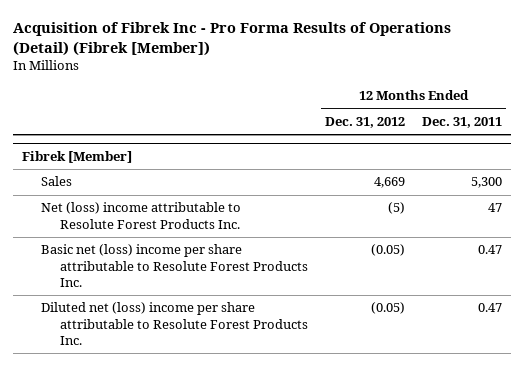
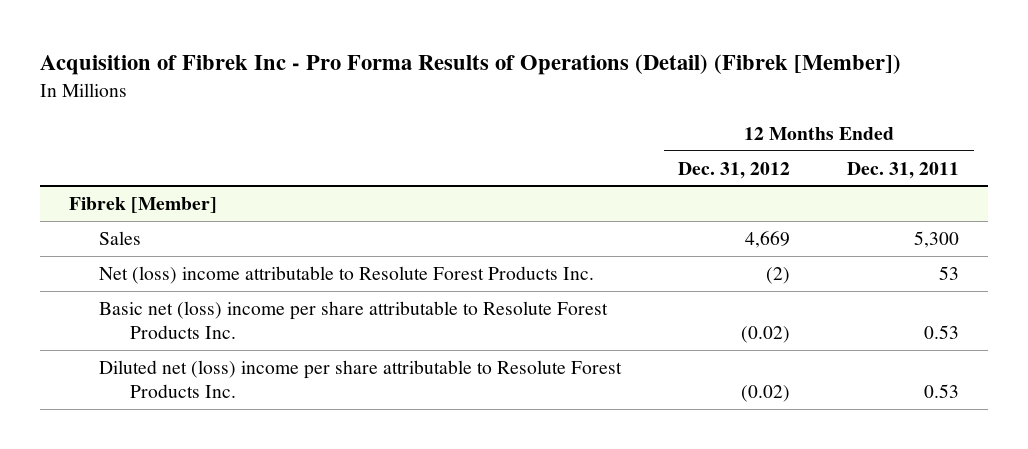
[387,202,405,215] (5) -> [766,266,791,284] (2)
[488,203,503,213] 47 -> [939,265,960,280] 53
[370,244,405,257] (0.05) -> [741,326,791,344] (0.02)
[478,245,503,255] 0.47 -> [924,325,960,340] 0.53
[370,302,405,315] (0.05) -> [741,385,791,403] (0.02)
[478,303,503,313] 0.47 -> [924,384,960,399] 0.53

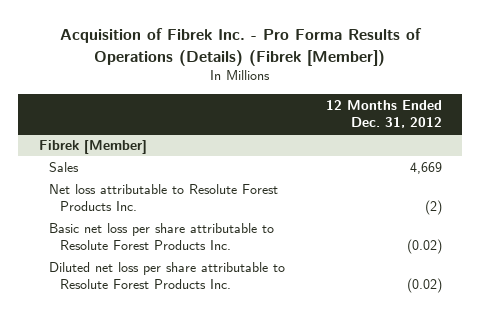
[40,54,902,76] Acquisition of Fibrek Inc - Pro Forma Results of Operations (Detail) (Fibrek [Member]) -> [60,28,423,66] Acquisition of Fibrek Inc. - Pro Forma Results of Operations (Details) (Fibrek [Member])
[847,161,960,179] Dec. 31, 2011 -> none
[99,265,595,284] Net (loss) income attributable to Resolute Forest Products Inc. -> [49,184,279,211] Net loss attributable to Resolute Forest Products Inc.
[99,300,609,340] Basic net (loss) income per share attributable to Resolute Forest Products Inc. -> [49,223,275,250] Basic net loss per share attributable to Resolute Forest Products Inc.
[99,359,623,399] Diluted net (loss) income per share attributable to Resolute Forest Products Inc. -> [49,262,286,289] Diluted net loss per share attributable to Resolute Forest Products Inc.

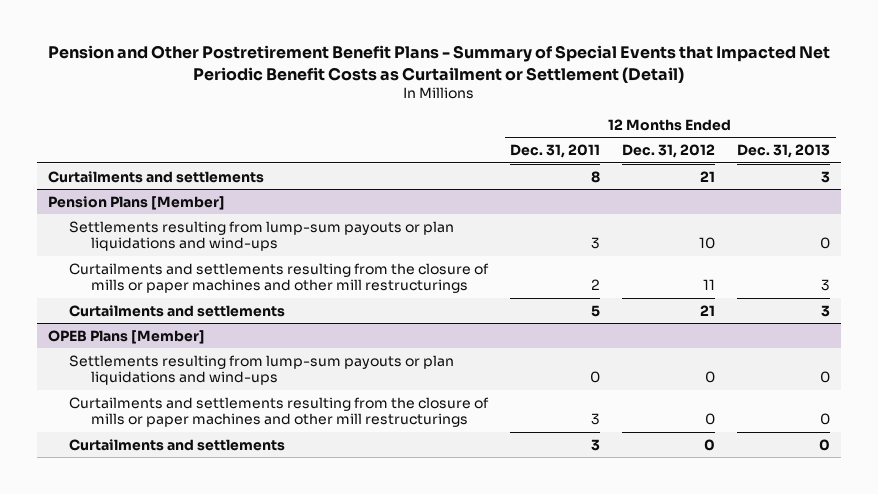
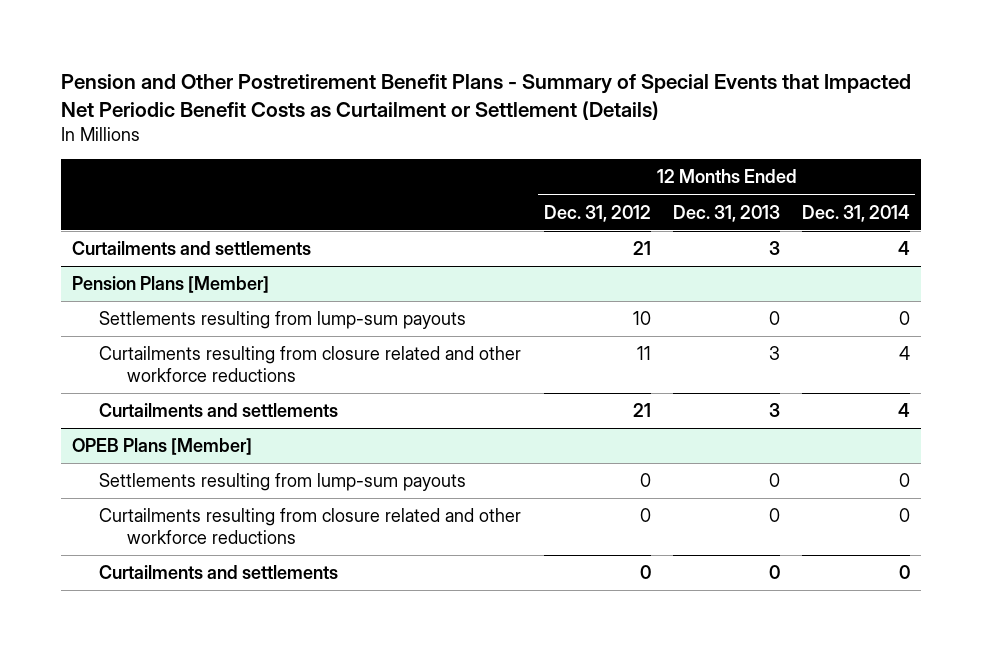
[48,45,831,83] Pension and Other Postretirement Benefit Plans - Summary of Special Events that Impacted Net Periodic Benefit Costs as Curtailment or Settlement (Detail) -> [60,73,911,120] Pension and Other Postretirement Benefit Plans - Summary of Special Events that Impacted Net Periodic Benefit Costs as Curtailment or Settlement (Details)
[510,144,601,159] Dec. 31, 2011 -> none
none -> [801,204,910,222] Dec. 31, 2014
[69,220,455,252] Settlements resulting from lump-sum payouts or plan liquidations and wind-ups -> [99,311,467,330] Settlements resulting from lump-sum payouts
[69,262,490,294] Curtailments and settlements resulting from the closure of mills or paper machines and other mill restructurings -> [99,346,522,383] Curtailments resulting from closure related and other workforce reductions
[69,354,455,386] Settlements resulting from lump-sum payouts or plan liquidations and wind-ups -> [99,473,467,492] Settlements resulting from lump-sum payouts
[69,396,490,428] Curtailments and settlements resulting from the closure of mills or paper machines and other mill restructurings -> [99,508,522,545] Curtailments resulting from closure related and other workforce reductions

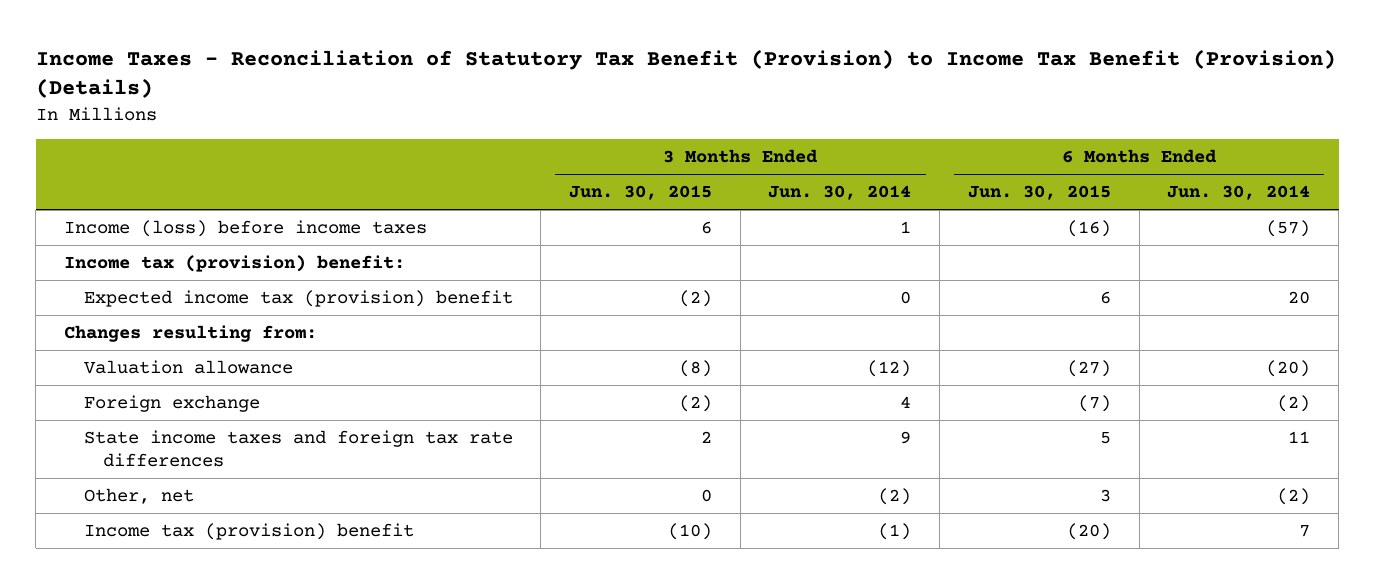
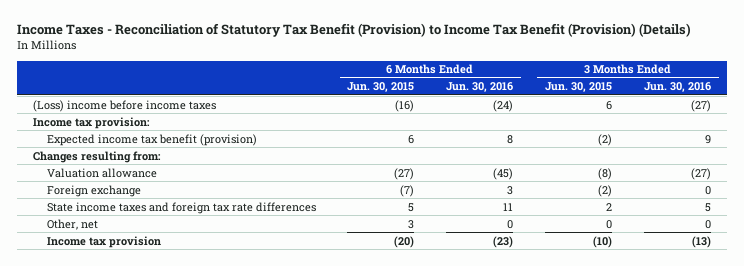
[768,185,912,201] Jun. 30, 2014 -> none
[1167,185,1311,201] Jun. 30, 2014 -> none
none -> [446,82,514,93] Jun. 30, 2016
none -> [644,82,712,93] Jun. 30, 2016
[63,220,427,238] Income (loss) before income taxes -> [32,99,216,112] (Loss) income before income taxes
[63,255,405,273] Income tax (provision) benefit: -> [32,116,150,129] Income tax provision:
[83,290,513,308] Expected income tax (provision) benefit -> [46,133,257,146] Expected income tax benefit (provision)
[83,523,414,541] Income tax (provision) benefit -> [46,235,161,248] Income tax provision

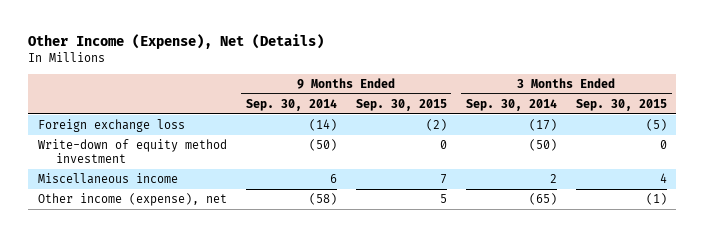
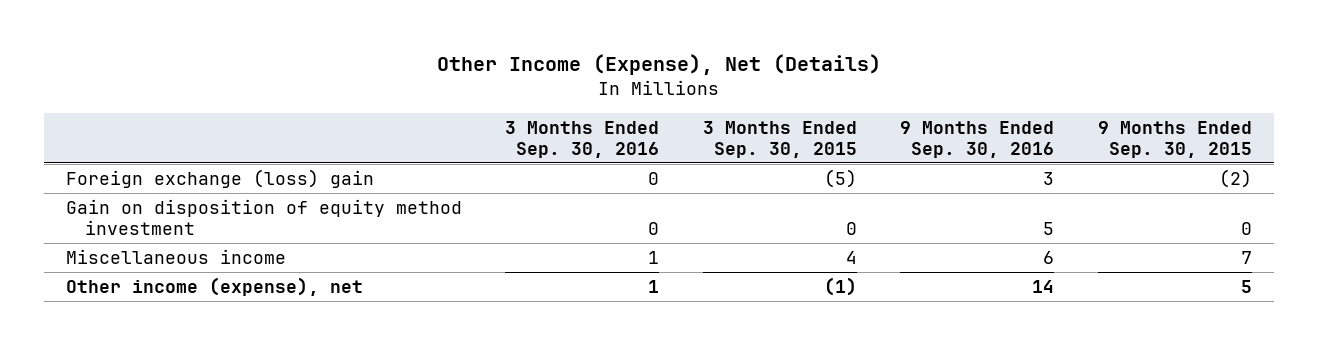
[245,98,337,111] Sep. 30, 2014 -> none
[465,98,557,111] Sep. 30, 2014 -> none
none -> [505,120,660,158] 3 Months Ended Sep. 30, 2016
none -> [900,120,1055,158] 9 Months Ended Sep. 30, 2016
[37,139,227,164] Write-down of equity method investment -> none
[37,119,185,133] Foreign exchange loss -> [65,169,374,189] Foreign exchange (loss) gain
none -> [65,199,462,236] Gain on disposition of equity method investment

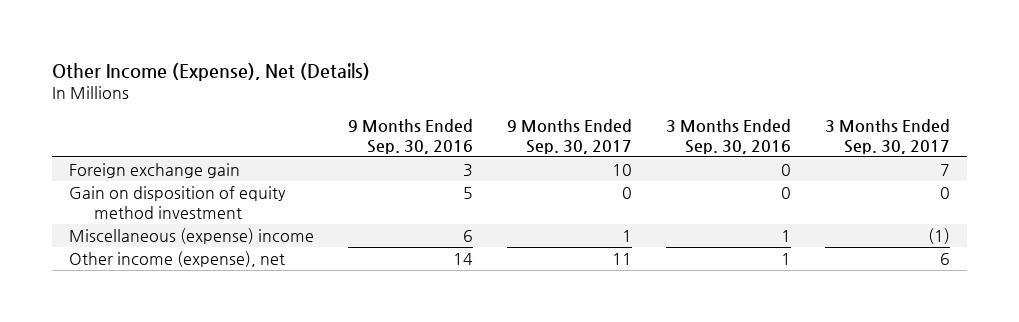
[702,120,857,158] 3 Months Ended Sep. 30, 2015 -> none
[1097,120,1252,158] 9 Months Ended Sep. 30, 2015 -> none
none -> [506,119,632,154] 9 Months Ended Sep. 30, 2017
none -> [824,119,950,154] 3 Months Ended Sep. 30, 2017
[65,169,374,189] Foreign exchange (loss) gain -> [69,163,241,179] Foreign exchange gain
[65,249,286,265] Miscellaneous income -> [69,228,315,245] Miscellaneous (expense) income

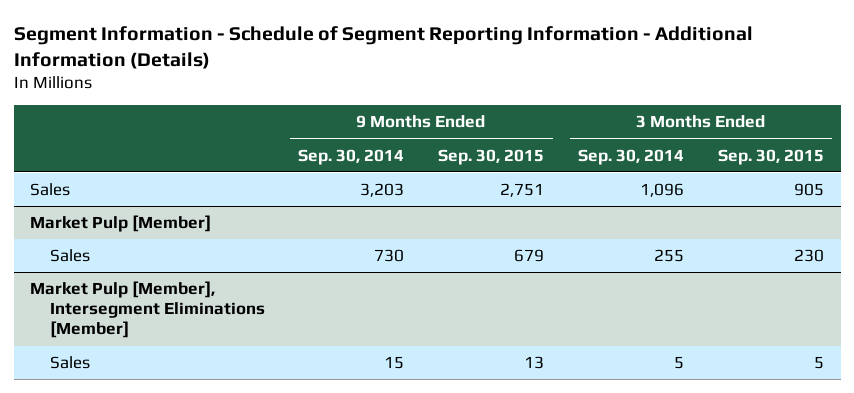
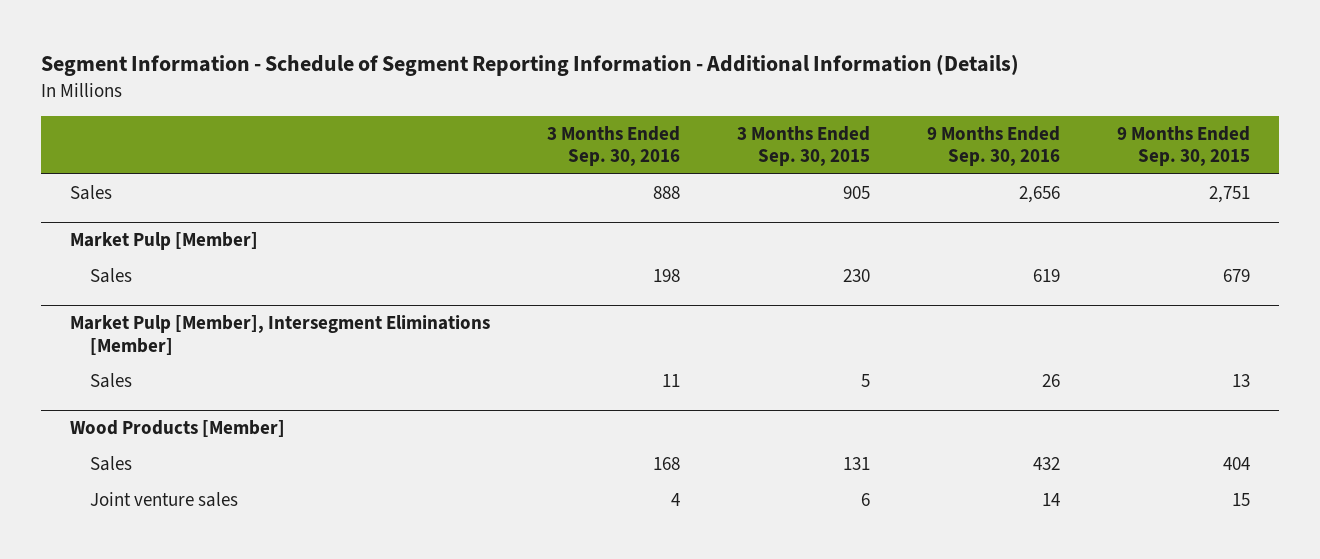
[298,148,405,165] Sep. 30, 2014 -> none
[578,148,685,165] Sep. 30, 2014 -> none
none -> [546,125,680,167] 3 Months Ended Sep. 30, 2016
none -> [927,125,1061,167] 9 Months Ended Sep. 30, 2016
none -> [69,420,285,438] Wood Products [Member]
none -> [90,456,133,472] Sales
none -> [90,492,239,508] Joint venture sales

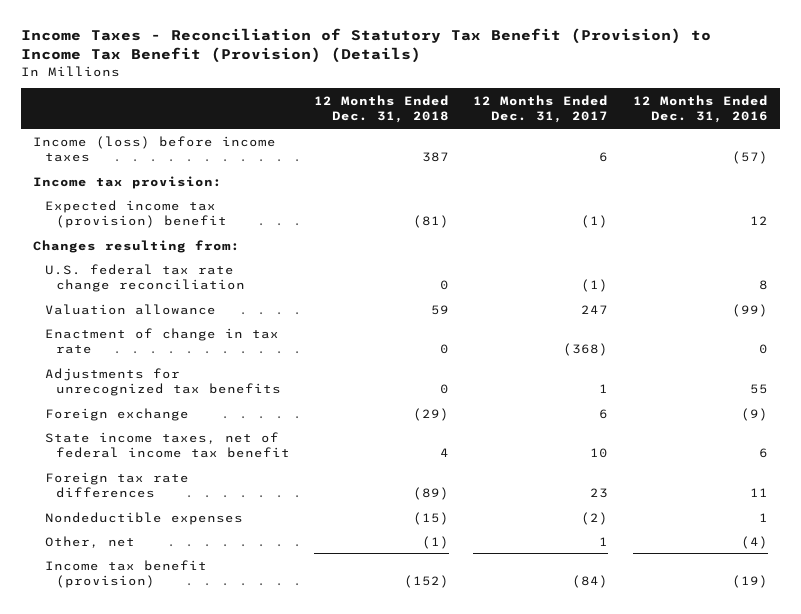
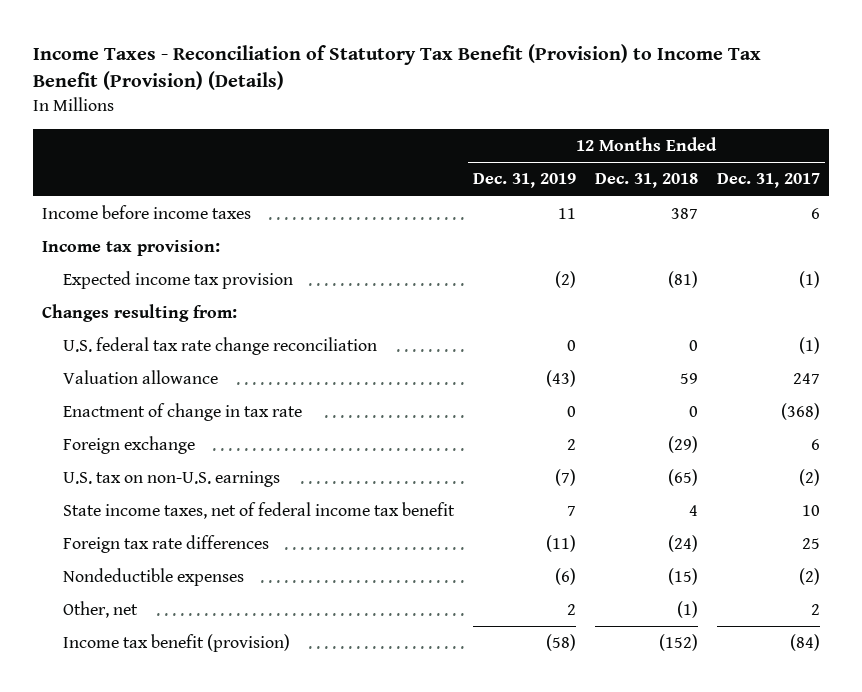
[632,94,768,124] 12 Months Ended Dec. 31, 2016 -> none
none -> [473,173,577,189] Dec. 31, 2019
[33,135,277,163] Income (loss) before income taxes -> [42,205,252,220] Income before income taxes
[44,199,227,229] Expected income tax (provision) benefit -> [63,271,294,290] Expected income tax provision
[44,367,281,397] Adjustments for unrecognized tax benefits -> none
none -> [63,471,281,488] U.S. tax on non-U.S. earnings
[412,487,449,501] (89) -> [667,535,698,553] (24)
[590,488,609,499] 23 -> [801,538,820,550] 25
[599,536,609,546] 1 -> [810,604,820,616] 2

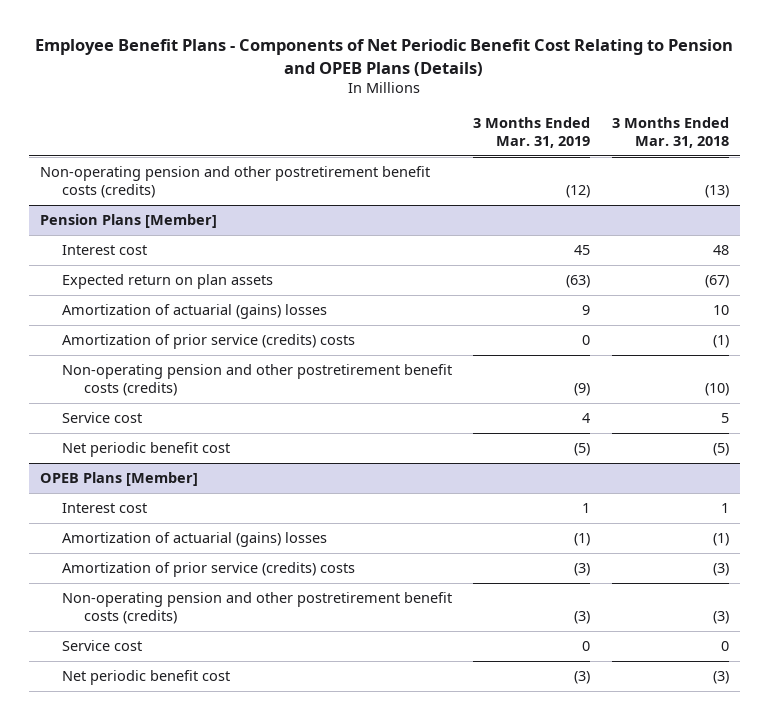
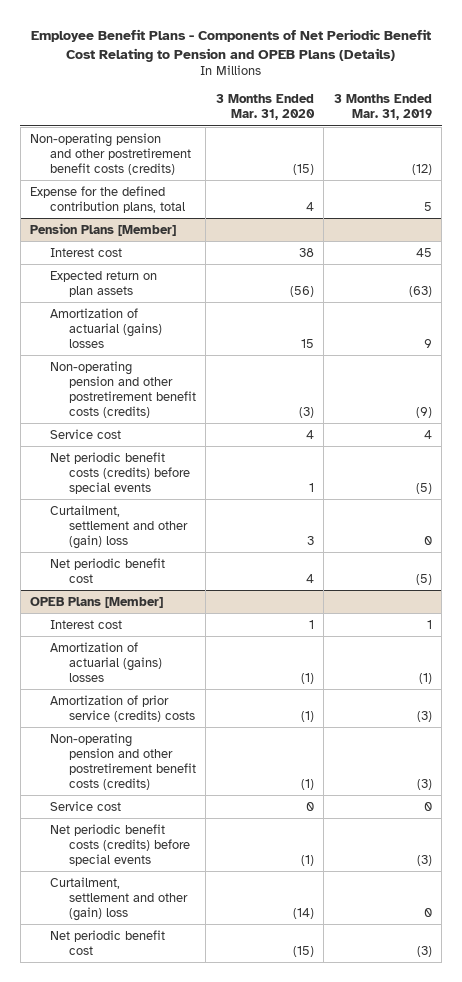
[611,116,729,149] 3 Months Ended Mar. 31, 2018 -> none
none -> [215,94,315,121] 3 Months Ended Mar. 31, 2020
none -> [30,185,185,213] Expense for the defined contribution plans, total
[61,334,355,350] Amortization of prior service (credits) costs -> none
none -> [49,451,190,494] Net periodic benefit costs (credits) before special events
none -> [49,504,188,549] Curtailment, settlement and other (gain) loss
none -> [49,823,190,866] Net periodic benefit costs (credits) before special events
none -> [49,876,188,921] Curtailment, settlement and other (gain) loss

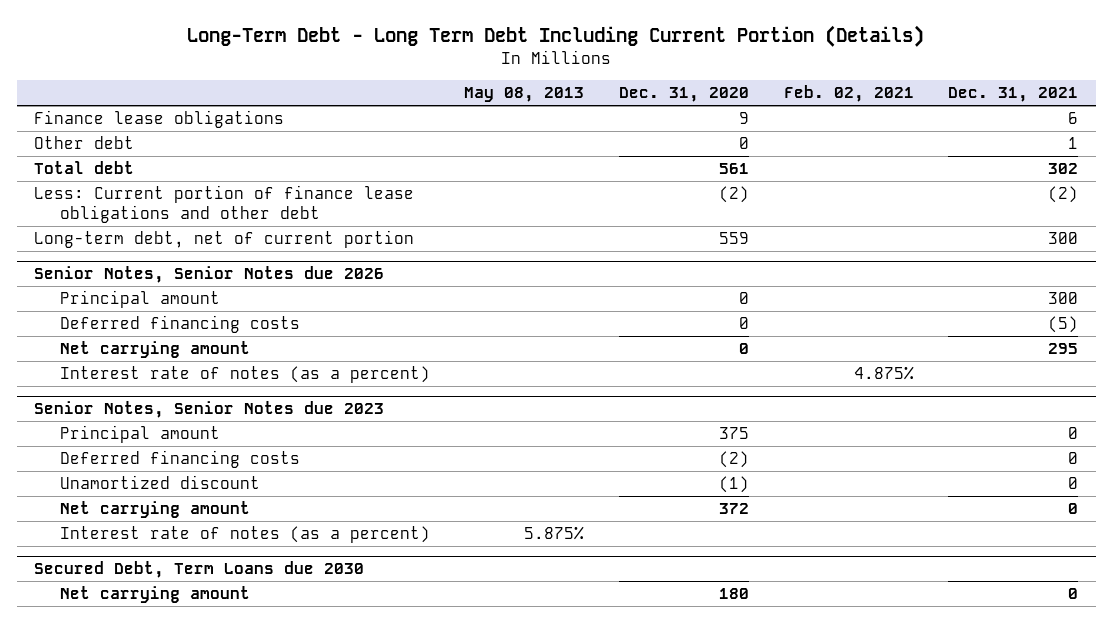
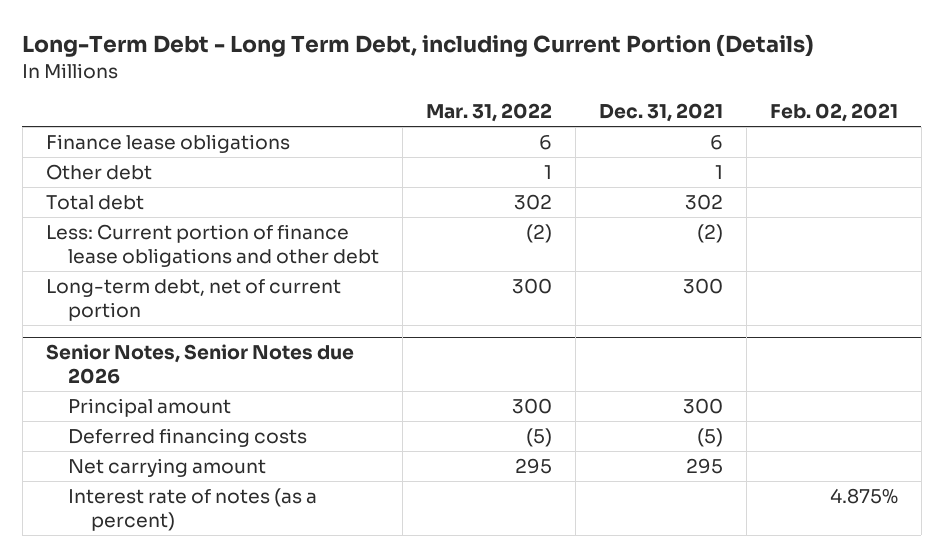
[187,24,925,47] Long-Term Debt - Long Term Debt Including Current Portion (Details) -> [22,33,815,57] Long-Term Debt - Long Term Debt, including Current Portion (Details)
[464,87,585,103] May 08, 2013 -> none
[619,87,750,103] Dec. 31, 2020 -> none
none -> [426,103,553,123] Mar. 31, 2022
[33,401,384,419] Senior Notes, Senior Notes due 2023 -> none
[59,425,220,444] Principal amount -> none
[59,450,300,469] Deferred financing costs -> none
[59,475,260,490] Unamortized discount -> none
[59,501,250,519] Net carrying amount -> none
[59,526,430,544] Interest rate of notes (as a percent) -> none
[33,561,364,579] Secured Debt, Term Loans due 2030 -> none
[59,586,250,604] Net carrying amount -> none

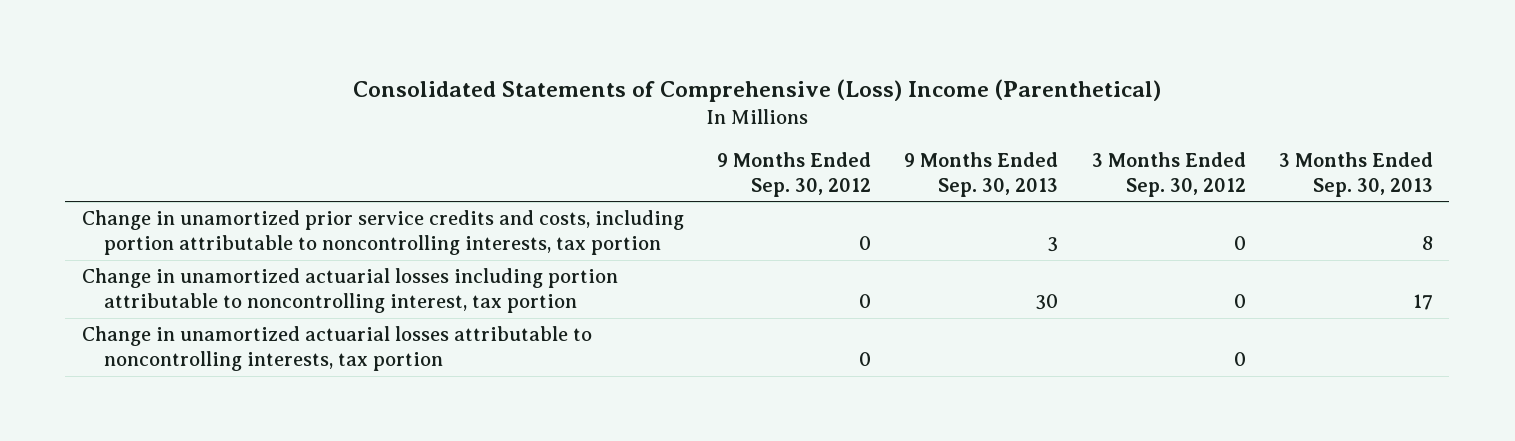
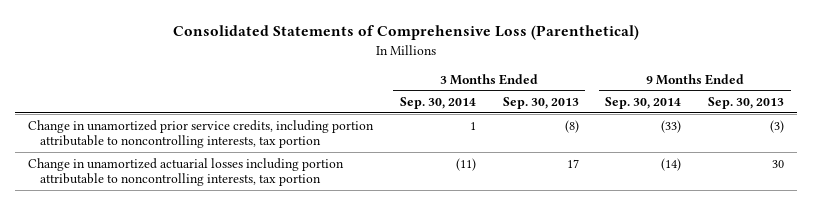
[353,78,1162,102] Consolidated Statements of Comprehensive (Loss) Income (Parenthetical) -> [173,25,640,41] Consolidated Statements of Comprehensive Loss (Parenthetical)
[717,152,872,197] 9 Months Ended Sep. 30, 2012 -> none
[1091,152,1246,197] 3 Months Ended Sep. 30, 2012 -> none
none -> [400,96,477,109] Sep. 30, 2014
none -> [605,96,682,109] Sep. 30, 2014
[81,326,592,372] Change in unamortized actuarial losses attributable to noncontrolling interests, tax portion -> none
[81,210,684,256] Change in unamortized prior service credits and costs, including portion attributable to noncontrolling interests, tax portion -> [28,119,375,149] Change in unamortized prior service credits, including portion attributable to noncontrolling interests, tax portion
[1047,237,1059,253] 3 -> [770,119,785,133] (3)
[1421,236,1433,251] 8 -> [564,119,579,133] (8)
[81,268,618,314] Change in unamortized actuarial losses including portion attributable to noncontrolling interest, tax portion -> [28,157,345,187] Change in unamortized actuarial losses including portion attributable to noncontrolling interests, tax portion

